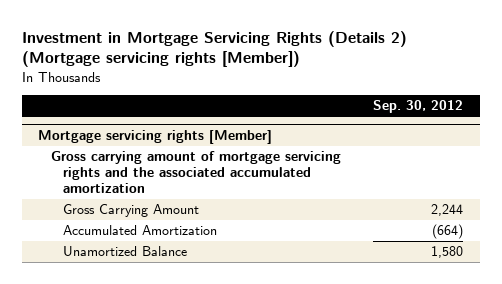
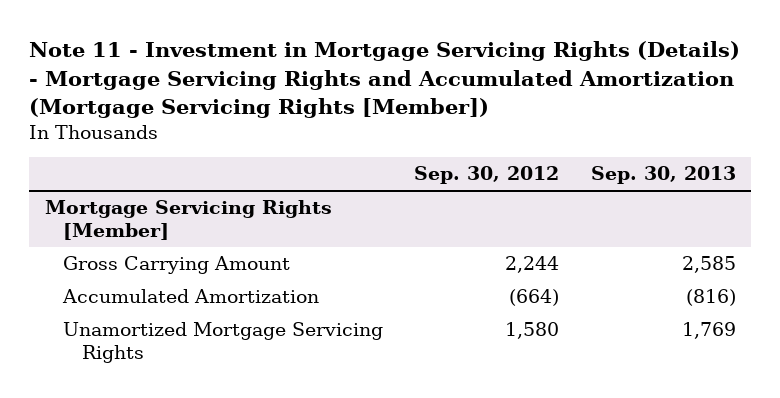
[21,30,407,68] Investment in Mortgage Servicing Rights (Details 2) (Mortgage servicing rights [Member]) -> [29,41,741,119] Note 11 - Investment in Mortgage Servicing Rights (Details) - Mortgage Servicing Rights and Accumulated Amortization (Mortgage Servicing Rights [Member])
none -> [590,166,736,185] Sep. 30, 2013
[50,151,341,194] Gross carrying amount of mortgage servicing rights and the associated accumulated amortization -> none
[38,130,273,145] Mortgage servicing rights [Member] -> [44,200,332,241] Mortgage Servicing Rights [Member]
[63,246,188,257] Unamortized Balance -> [63,322,384,364] Unamortized Mortgage Servicing Rights

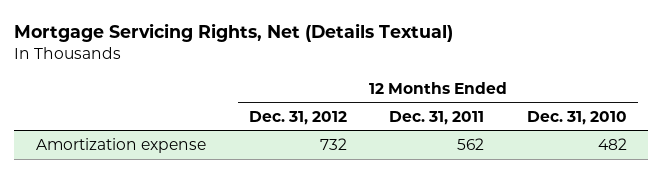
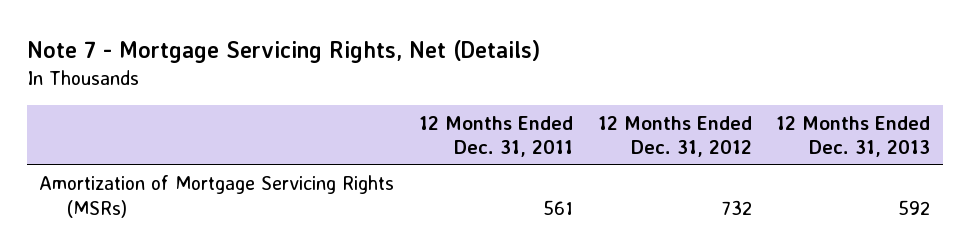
[14,23,454,43] Mortgage Servicing Rights, Net (Details Textual) -> [27,40,541,64] Note 7 - Mortgage Servicing Rights, Net (Details)
[527,110,628,125] Dec. 31, 2010 -> none
none -> [776,115,931,157] 12 Months Ended Dec. 31, 2013
[35,138,206,154] Amortization expense -> none
none -> [39,175,395,218] Amortization of Mortgage Servicing Rights (MSRs)

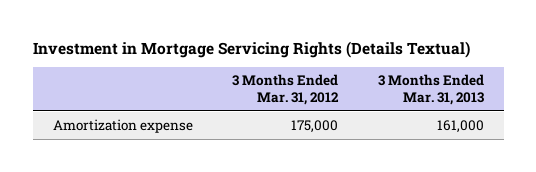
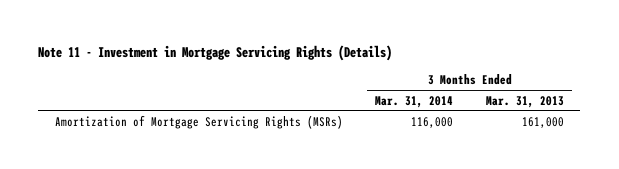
[32,40,470,58] Investment in Mortgage Servicing Rights (Details Textual) -> [38,45,393,62] Note 11 - Investment in Mortgage Servicing Rights (Details)
[232,74,340,106] 3 Months Ended Mar. 31, 2012 -> none
none -> [375,95,454,108] Mar. 31, 2014
[52,119,193,134] Amortization expense -> [54,114,343,129] Amortization of Mortgage Servicing Rights (MSRs)

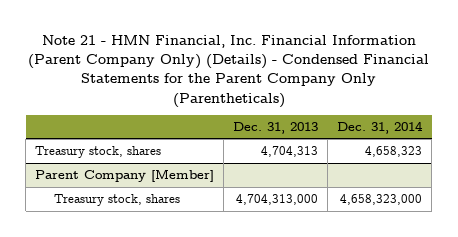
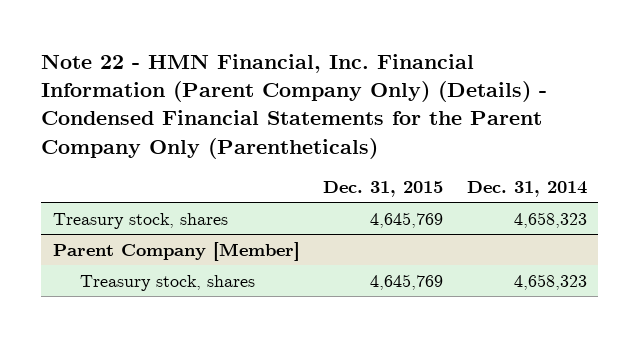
[27,34,429,108] Note 21 - HMN Financial, Inc. Financial Information (Parent Company Only) (Details) - Condensed Financial Statements for the Parent Company Only (Parentheticals) -> [41,54,548,159] Note 22 - HMN Financial, Inc. Financial Information (Parent Company Only) (Details) - Condensed Financial Statements for the Parent Company Only (Parentheticals)
[233,121,319,134] Dec. 31, 2013 -> none
none -> [323,181,444,198] Dec. 31, 2015
[340,194,423,206] 4,658,323,000 -> [513,273,587,290] 4,658,323

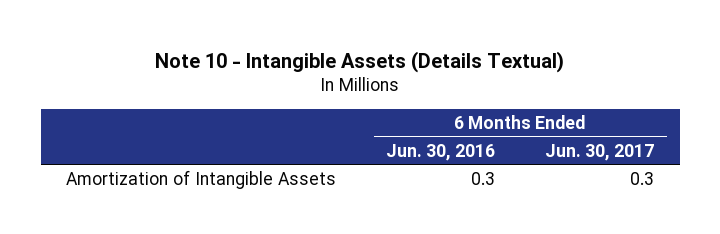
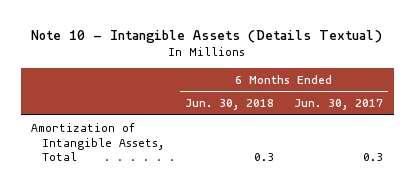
[386,143,496,161] Jun. 30, 2016 -> none
none -> [184,99,274,111] Jun. 30, 2018
[65,170,336,190] Amortization of Intangible Assets -> [31,122,165,162] Amortization of Intangible Assets, Total

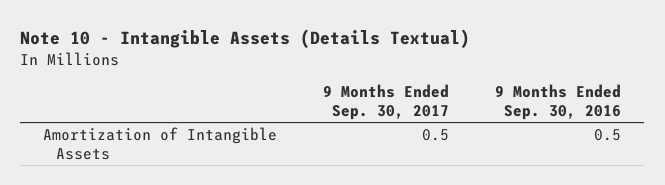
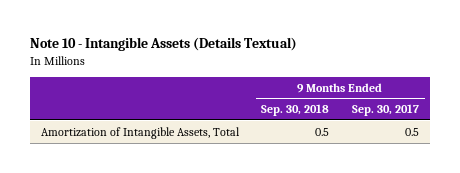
[495,84,622,120] 9 Months Ended Sep. 30, 2016 -> none
none -> [261,104,330,117] Sep. 30, 2018
[43,127,278,160] Amortization of Intangible Assets -> [40,126,240,139] Amortization of Intangible Assets, Total

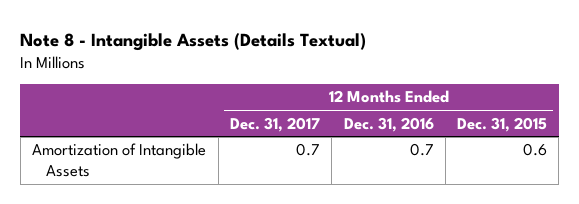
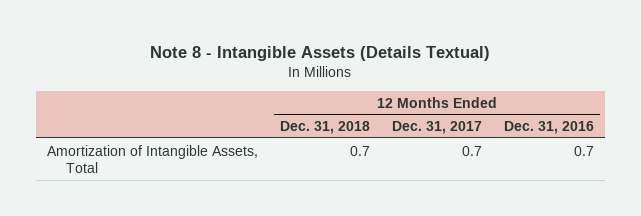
[457,116,548,132] Dec. 31, 2015 -> none
none -> [279,120,370,134] Dec. 31, 2018
[32,143,207,178] Amortization of Intangible Assets -> [46,144,258,174] Amortization of Intangible Assets, Total

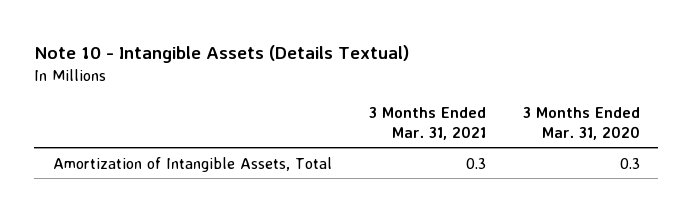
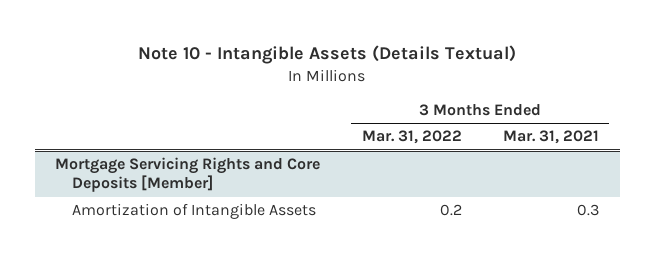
[522,106,640,140] 3 Months Ended Mar. 31, 2020 -> none
none -> [361,130,462,145] Mar. 31, 2022
none -> [55,157,321,193] Mortgage Servicing Rights and Core Deposits [Member]
[52,156,332,172] Amortization of Intangible Assets, Total -> [72,203,317,220] Amortization of Intangible Assets

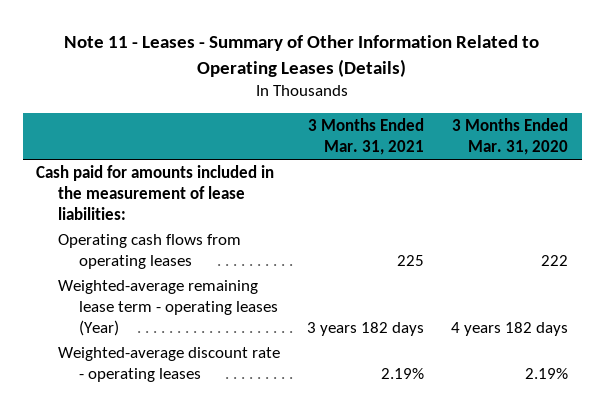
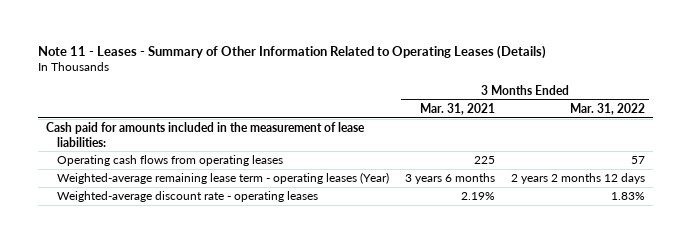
[452,117,569,155] 3 Months Ended Mar. 31, 2020 -> none
none -> [570,102,646,115] Mar. 31, 2022
[306,321,424,336] 3 years 182 days -> [405,172,496,184] 3 years 6 months

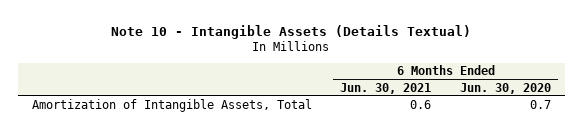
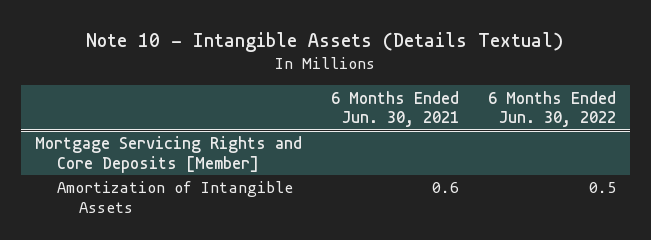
[459,82,551,94] Jun. 30, 2020 -> none
none -> [487,90,616,128] 6 Months Ended Jun. 30, 2022
none -> [35,136,303,173] Mortgage Servicing Rights and Core Deposits [Member]
[32,99,313,113] Amortization of Intangible Assets, Total -> [57,181,294,213] Amortization of Intangible Assets

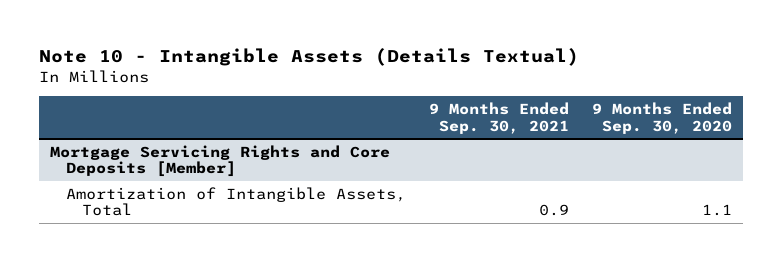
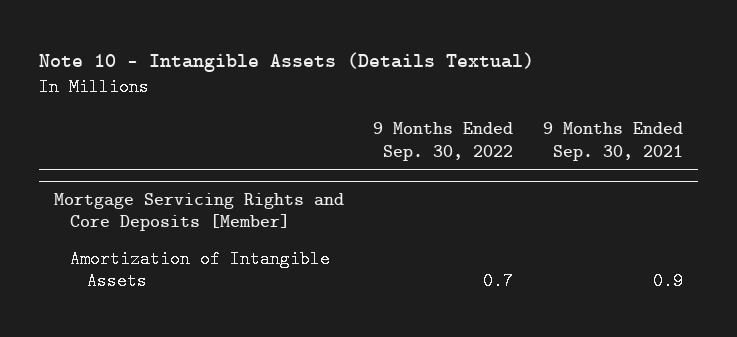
[591,101,732,134] 9 Months Ended Sep. 30, 2020 -> none
none -> [373,122,514,161] 9 Months Ended Sep. 30, 2022
[66,186,407,217] Amortization of Intangible Assets, Total -> [70,249,331,291] Amortization of Intangible Assets

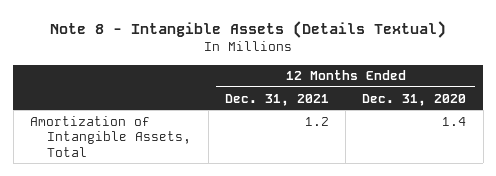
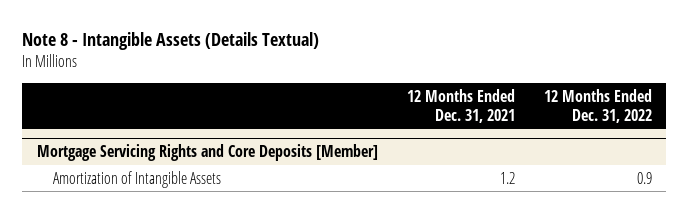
[362,93,467,106] Dec. 31, 2020 -> none
none -> [543,88,652,123] 12 Months Ended Dec. 31, 2022
none -> [36,144,378,162] Mortgage Servicing Rights and Core Deposits [Member]
[29,115,192,157] Amortization of Intangible Assets, Total -> [53,170,222,188] Amortization of Intangible Assets

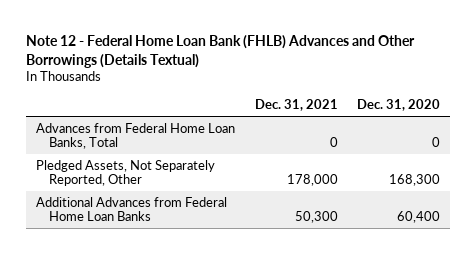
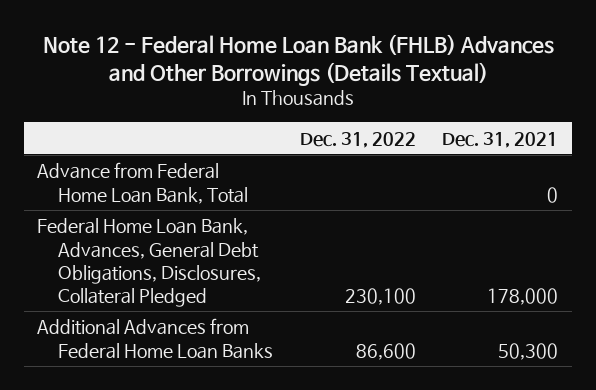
[356,99,440,112] Dec. 31, 2020 -> none
none -> [299,131,416,148] Dec. 31, 2022
[36,122,236,150] Advances from Federal Home Loan Banks, Total -> [37,162,249,204] Advance from Federal Home Loan Bank, Total
[36,159,216,187] Pledged Assets, Not Separately Reported, Other -> [37,218,262,308] Federal Home Loan Bank, Advances, General Debt Obligations, Disclosures, Collateral Pledged

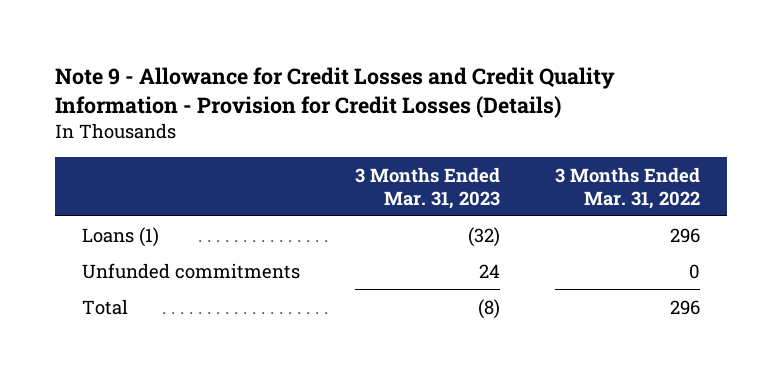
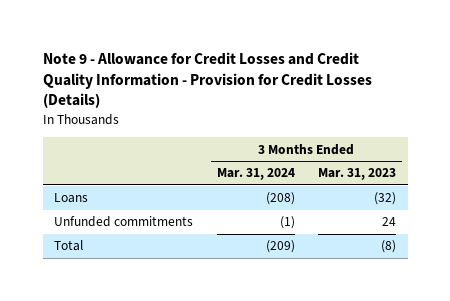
[554,166,700,209] 3 Months Ended Mar. 31, 2022 -> none
none -> [216,168,295,181] Mar. 31, 2024
[82,226,160,247] Loans (1) -> [54,193,89,204] Loans

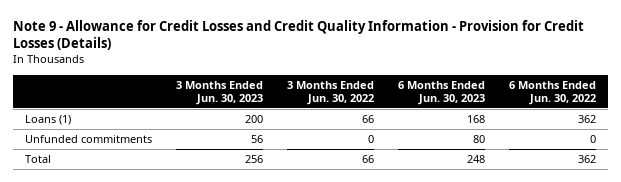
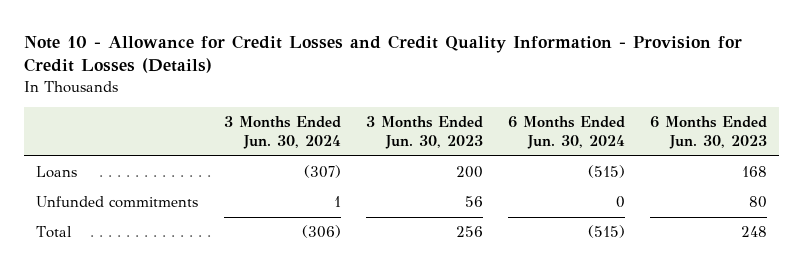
[13,19,585,51] Note 9 - Allowance for Credit Losses and Credit Quality Information - Provision for Credit Losses (Details) -> [23,34,742,74] Note 10 - Allowance for Credit Losses and Credit Quality Information - Provision for Credit Losses (Details)
[287,80,375,105] 3 Months Ended Jun. 30, 2022 -> none
[509,80,597,105] 6 Months Ended Jun. 30, 2022 -> none
none -> [223,116,341,149] 3 Months Ended Jun. 30, 2024
none -> [507,116,625,149] 6 Months Ended Jun. 30, 2024
[25,115,72,126] Loans (1) -> [36,166,78,179] Loans

